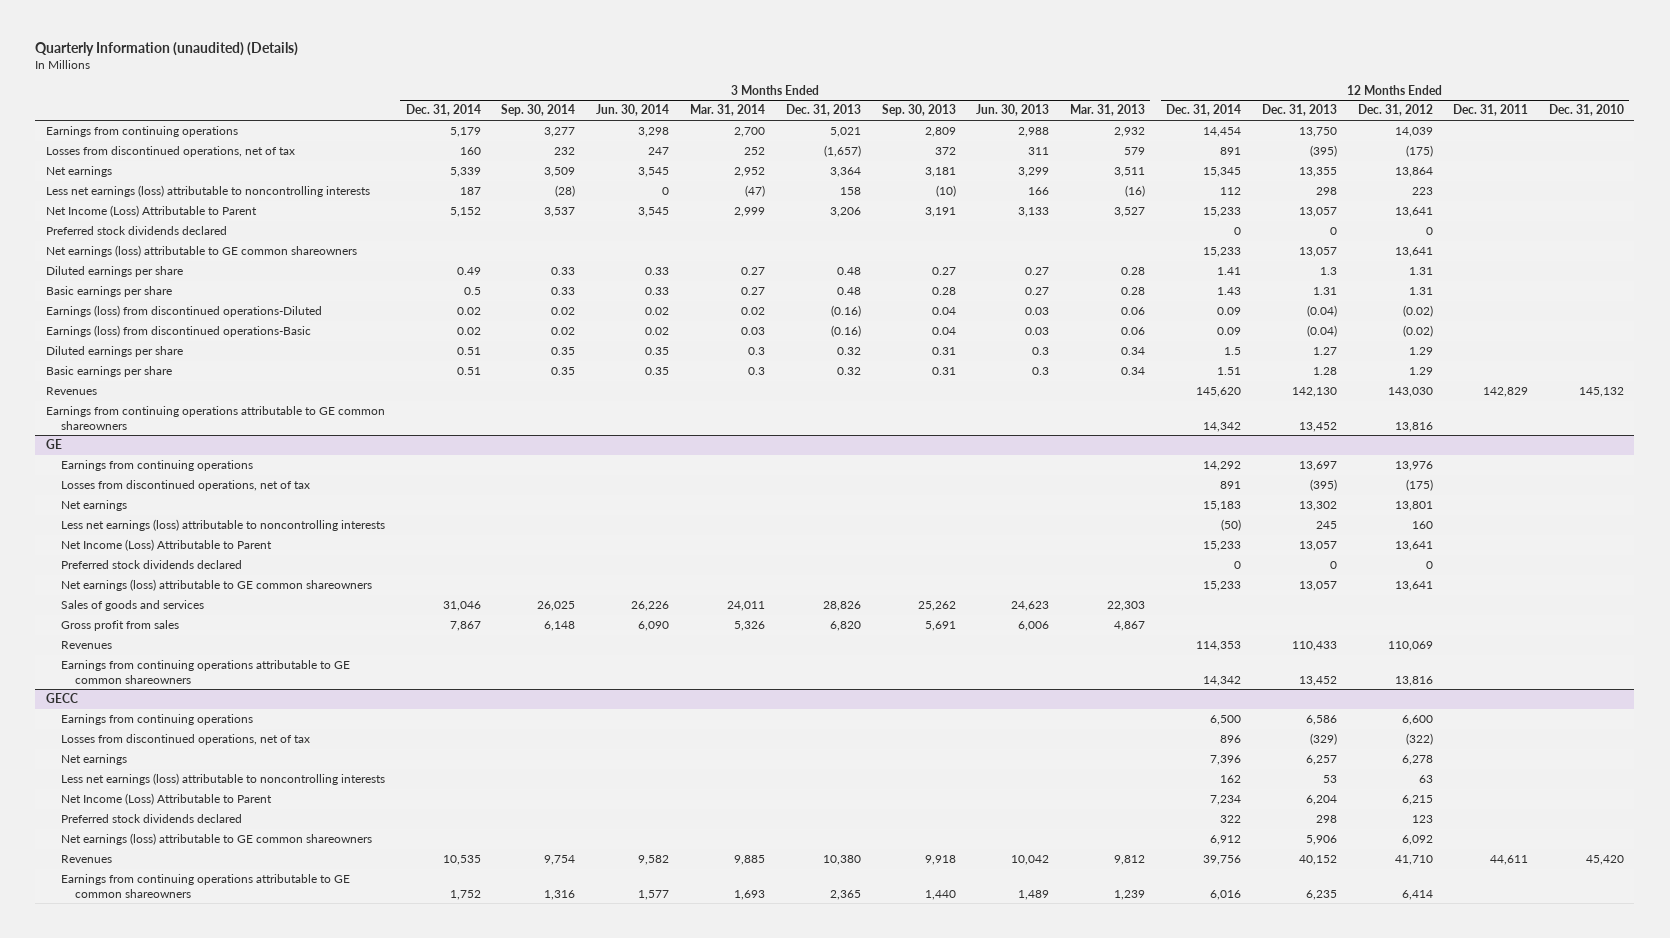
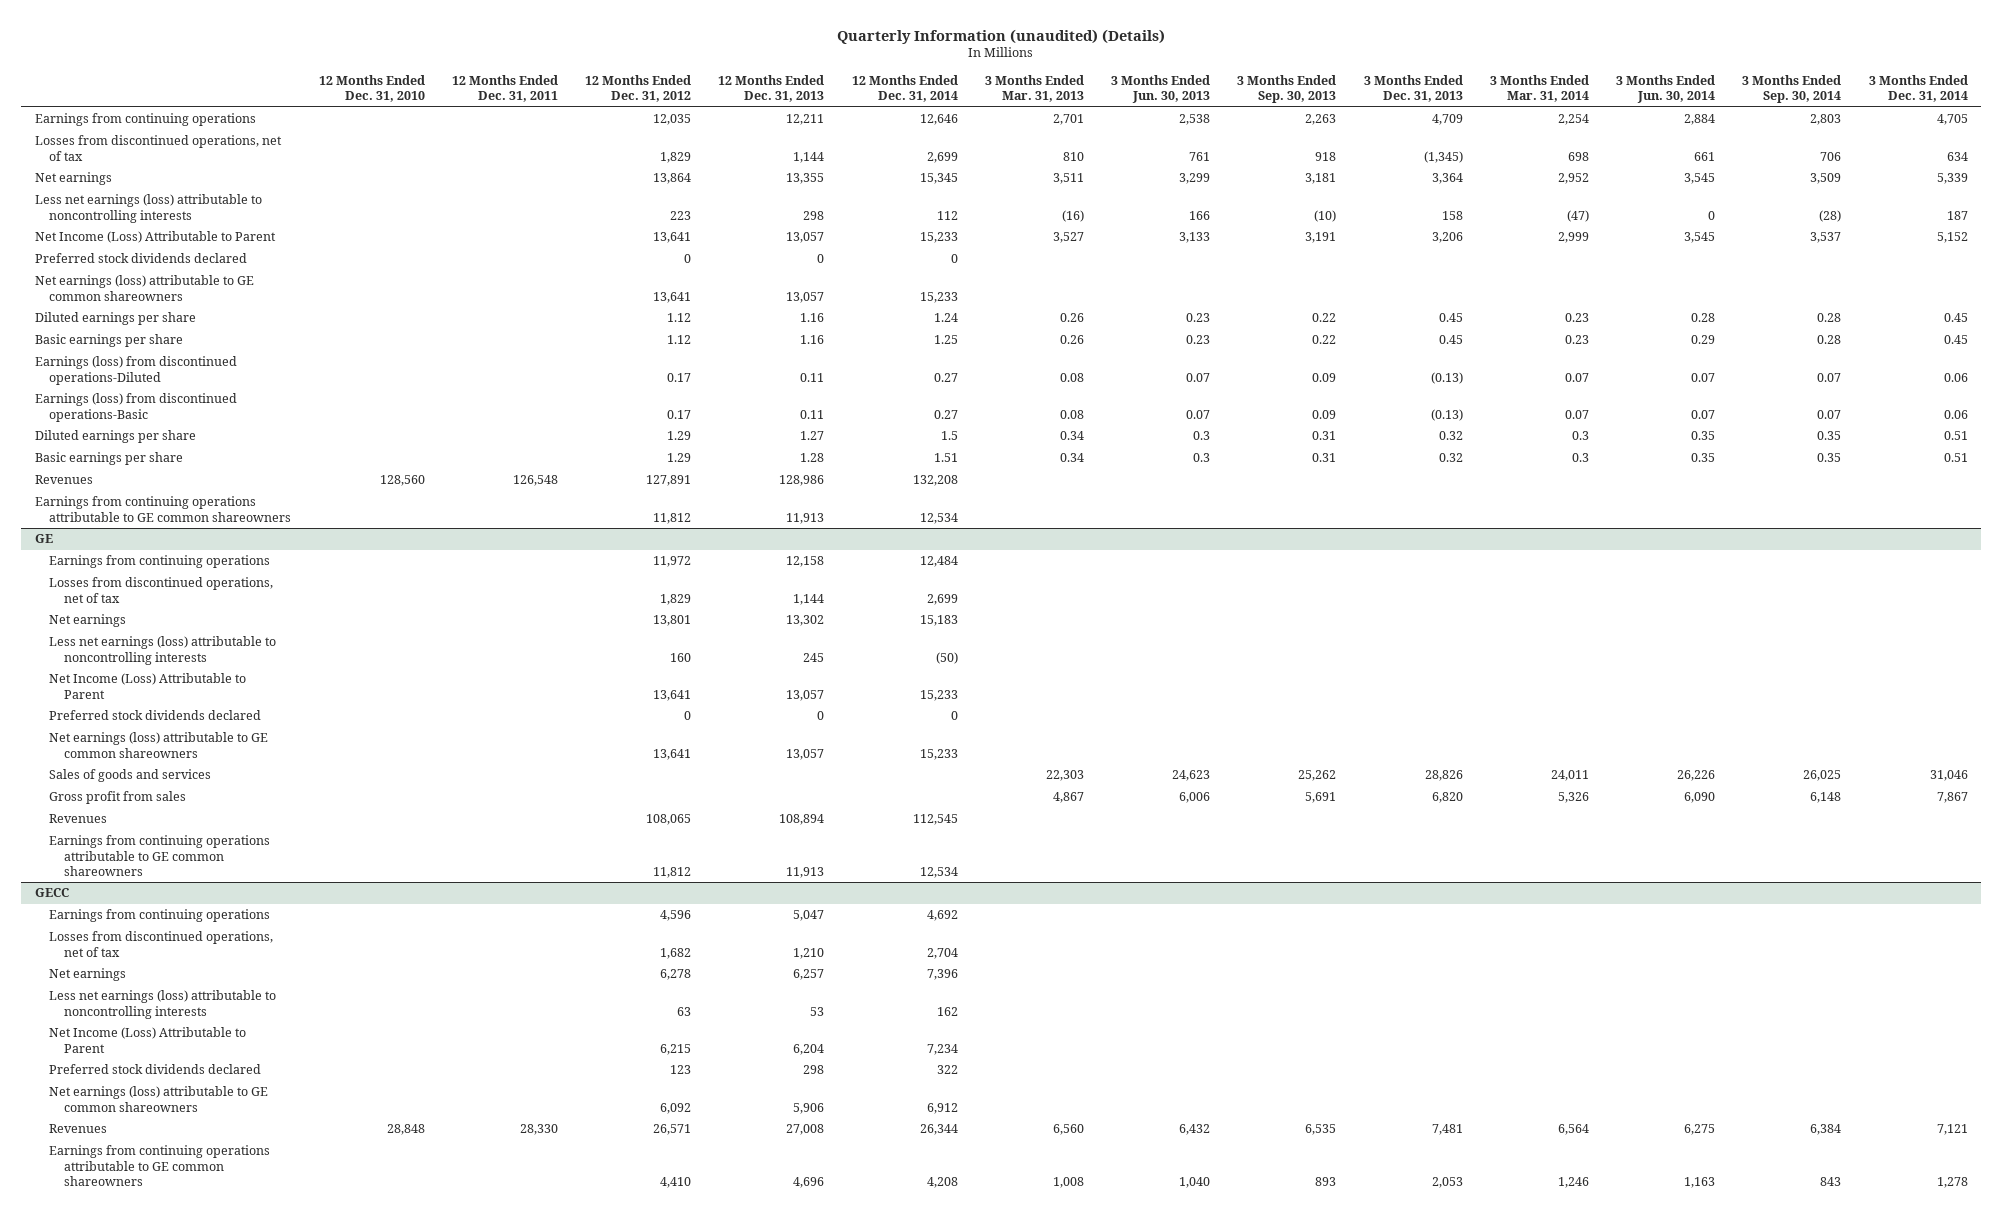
[449,126,481,137] 5,179 -> [1936,114,1968,126] 4,705
[544,126,576,137] 3,277 -> [1810,114,1842,126] 2,803
[638,126,670,137] 3,298 -> [1684,114,1716,126] 2,884
[733,126,765,137] 2,700 -> [1557,114,1589,126] 2,254
[829,126,861,137] 5,021 -> [1431,114,1463,126] 4,709
[924,126,956,137] 2,809 -> [1305,114,1337,126] 2,263
[1018,126,1050,137] 2,988 -> [1179,114,1211,126] 2,538
[1114,126,1146,137] 2,932 -> [1052,114,1084,126] 2,701
[1202,126,1241,137] 14,454 -> [919,114,958,126] 12,646
[1298,126,1337,137] 13,750 -> [786,114,825,126] 12,211
[1394,126,1433,137] 14,039 -> [653,114,692,126] 12,035
[459,146,481,155] 160 -> [1946,151,1968,161] 634
[554,146,576,155] 232 -> [1820,151,1842,161] 706
[648,146,670,155] 247 -> [1694,151,1716,161] 661
[743,146,765,155] 252 -> [1567,151,1589,161] 698
[823,144,861,157] (1,657) -> [1423,150,1463,163] (1,345)
[934,146,956,155] 372 -> [1315,151,1337,161] 918
[1028,146,1050,155] 311 -> [1189,151,1211,161] 761
[1124,146,1146,155] 579 -> [1062,151,1084,161] 810
[1219,146,1241,155] 891 -> [926,151,958,163] 2,699
[1309,144,1337,157] (395) -> [793,151,825,163] 1,144
[1405,144,1433,157] (175) -> [660,151,692,163] 1,829
[456,266,481,275] 0.49 -> [1943,313,1968,323] 0.45
[551,266,576,275] 0.33 -> [1817,313,1842,323] 0.28
[645,266,670,275] 0.33 -> [1691,313,1716,323] 0.28
[740,266,765,275] 0.27 -> [1564,313,1589,323] 0.23
[836,266,861,275] 0.48 -> [1438,313,1463,323] 0.45
[931,266,956,275] 0.27 -> [1312,313,1337,323] 0.22
[1025,266,1050,275] 0.27 -> [1186,313,1211,323] 0.23
[1121,266,1146,275] 0.28 -> [1059,313,1084,323] 0.26
[1216,266,1241,275] 1.41 -> [933,313,958,323] 1.24
[1319,266,1337,275] 1.3 -> [800,313,825,323] 1.16
[1408,266,1433,275] 1.31 -> [667,313,692,323] 1.12
[463,286,481,295] 0.5 -> [1943,335,1968,345] 0.45
[551,286,576,295] 0.33 -> [1817,335,1842,345] 0.28
[645,286,670,295] 0.33 -> [1691,335,1716,345] 0.29
[740,286,765,295] 0.27 -> [1564,335,1589,345] 0.23
[836,286,861,295] 0.48 -> [1438,335,1463,345] 0.45
[931,286,956,295] 0.28 -> [1312,335,1337,345] 0.22
[1025,286,1050,295] 0.27 -> [1186,335,1211,345] 0.23
[1121,286,1146,295] 0.28 -> [1059,335,1084,345] 0.26
[1216,286,1241,295] 1.43 -> [933,335,958,345] 1.25
[1312,286,1337,295] 1.31 -> [800,335,825,345] 1.16
[1408,286,1433,295] 1.31 -> [667,335,692,345] 1.12
[456,306,481,315] 0.02 -> [1943,372,1968,382] 0.06
[551,306,576,315] 0.02 -> [1817,372,1842,382] 0.07
[645,306,670,315] 0.02 -> [1691,372,1716,382] 0.07
[740,306,765,315] 0.02 -> [1564,372,1589,382] 0.07
[830,304,861,317] (0.16) -> [1430,371,1463,384] (0.13)
[931,306,956,315] 0.04 -> [1312,372,1337,382] 0.09
[1025,306,1050,315] 0.03 -> [1186,372,1211,382] 0.07
[1121,306,1146,315] 0.06 -> [1059,372,1084,382] 0.08
[1216,306,1241,315] 0.09 -> [933,372,958,382] 0.27
[1306,304,1337,317] (0.04) -> [800,372,825,382] 0.11
[1402,304,1433,317] (0.02) -> [667,372,692,382] 0.17
[456,326,481,335] 0.02 -> [1943,409,1968,419] 0.06
[551,326,576,335] 0.02 -> [1817,409,1842,419] 0.07
[645,326,670,335] 0.02 -> [1691,409,1716,419] 0.07
[740,326,765,335] 0.03 -> [1564,409,1589,419] 0.07
[830,324,861,337] (0.16) -> [1430,408,1463,421] (0.13)
[931,326,956,335] 0.04 -> [1312,409,1337,419] 0.09
[1025,326,1050,335] 0.03 -> [1186,409,1211,419] 0.07
[1121,326,1146,335] 0.06 -> [1059,409,1084,419] 0.08
[1216,326,1241,335] 0.09 -> [933,409,958,419] 0.27
[1306,324,1337,337] (0.04) -> [800,409,825,419] 0.11
[1402,324,1433,337] (0.02) -> [667,409,692,419] 0.17
[1195,386,1241,397] 145,620 -> [912,475,958,487] 132,208
[1291,386,1337,397] 142,130 -> [779,475,825,487] 128,986
[1387,386,1433,397] 143,030 -> [646,475,692,487] 127,891
[1483,386,1529,397] 142,829 -> [512,475,558,487] 126,548
[1579,386,1625,397] 145,132 -> [379,475,425,487] 128,560
[1202,421,1241,432] 14,342 -> [919,512,958,524] 12,534
[1298,421,1337,432] 13,452 -> [786,512,825,524] 11,913
[1394,421,1433,432] 13,816 -> [653,512,692,524] 11,812
[1202,460,1241,471] 14,292 -> [919,556,958,568] 12,484
[1298,460,1337,471] 13,697 -> [786,556,825,568] 12,158
[1394,460,1433,471] 13,976 -> [653,556,692,568] 11,972
[1219,480,1241,489] 891 -> [926,593,958,605] 2,699
[1309,478,1337,491] (395) -> [793,593,825,605] 1,144
[1405,478,1433,491] (175) -> [660,593,692,605] 1,829
[1195,640,1241,651] 114,353 -> [912,814,958,826] 112,545
[1291,640,1337,651] 110,433 -> [779,814,825,826] 108,894
[1387,640,1433,651] 110,069 -> [646,814,692,826] 108,065
[1202,675,1241,686] 14,342 -> [919,866,958,878] 12,534
[1298,675,1337,686] 13,452 -> [786,866,825,878] 11,913
[1394,675,1433,686] 13,816 -> [653,866,692,878] 11,812
[1209,714,1241,725] 6,500 -> [926,910,958,922] 4,692
[1305,714,1337,725] 6,586 -> [793,910,825,922] 5,047
[1401,714,1433,725] 6,600 -> [660,910,692,922] 4,596
[1219,734,1241,743] 896 -> [926,947,958,959] 2,704
[1309,732,1337,745] (329) -> [793,947,825,959] 1,210
[1405,732,1433,745] (322) -> [660,947,692,959] 1,682
[442,854,481,865] 10,535 -> [1936,1124,1968,1136] 7,121
[544,854,576,865] 9,754 -> [1810,1124,1842,1136] 6,384
[638,854,670,865] 9,582 -> [1684,1124,1716,1136] 6,275
[733,854,765,865] 9,885 -> [1557,1124,1589,1136] 6,564
[822,854,861,865] 10,380 -> [1431,1124,1463,1136] 7,481
[924,854,956,865] 9,918 -> [1305,1124,1337,1136] 6,535
[1011,854,1050,865] 10,042 -> [1179,1124,1211,1136] 6,432
[1114,854,1146,865] 9,812 -> [1052,1124,1084,1136] 6,560
[1202,854,1241,865] 39,756 -> [919,1124,958,1136] 26,344
[1298,854,1337,865] 40,152 -> [786,1124,825,1136] 27,008
[1394,854,1433,865] 41,710 -> [653,1124,692,1136] 26,571
[1490,854,1529,865] 44,611 -> [519,1124,558,1136] 28,330
[1586,854,1625,865] 45,420 -> [386,1124,425,1136] 28,848
[449,889,481,900] 1,752 -> [1936,1176,1968,1188] 1,278
[544,889,576,900] 1,316 -> [1820,1176,1842,1186] 843
[638,889,670,900] 1,577 -> [1684,1176,1716,1188] 1,163
[733,889,765,900] 1,693 -> [1557,1176,1589,1188] 1,246
[829,889,861,900] 2,365 -> [1431,1176,1463,1188] 2,053
[924,889,956,900] 1,440 -> [1315,1176,1337,1186] 893
[1018,889,1050,900] 1,489 -> [1179,1176,1211,1188] 1,040
[1114,889,1146,900] 1,239 -> [1052,1176,1084,1188] 1,008
[1209,889,1241,900] 6,016 -> [926,1176,958,1188] 4,208
[1305,889,1337,900] 6,235 -> [793,1176,825,1188] 4,696
[1401,889,1433,900] 6,414 -> [660,1176,692,1188] 4,410

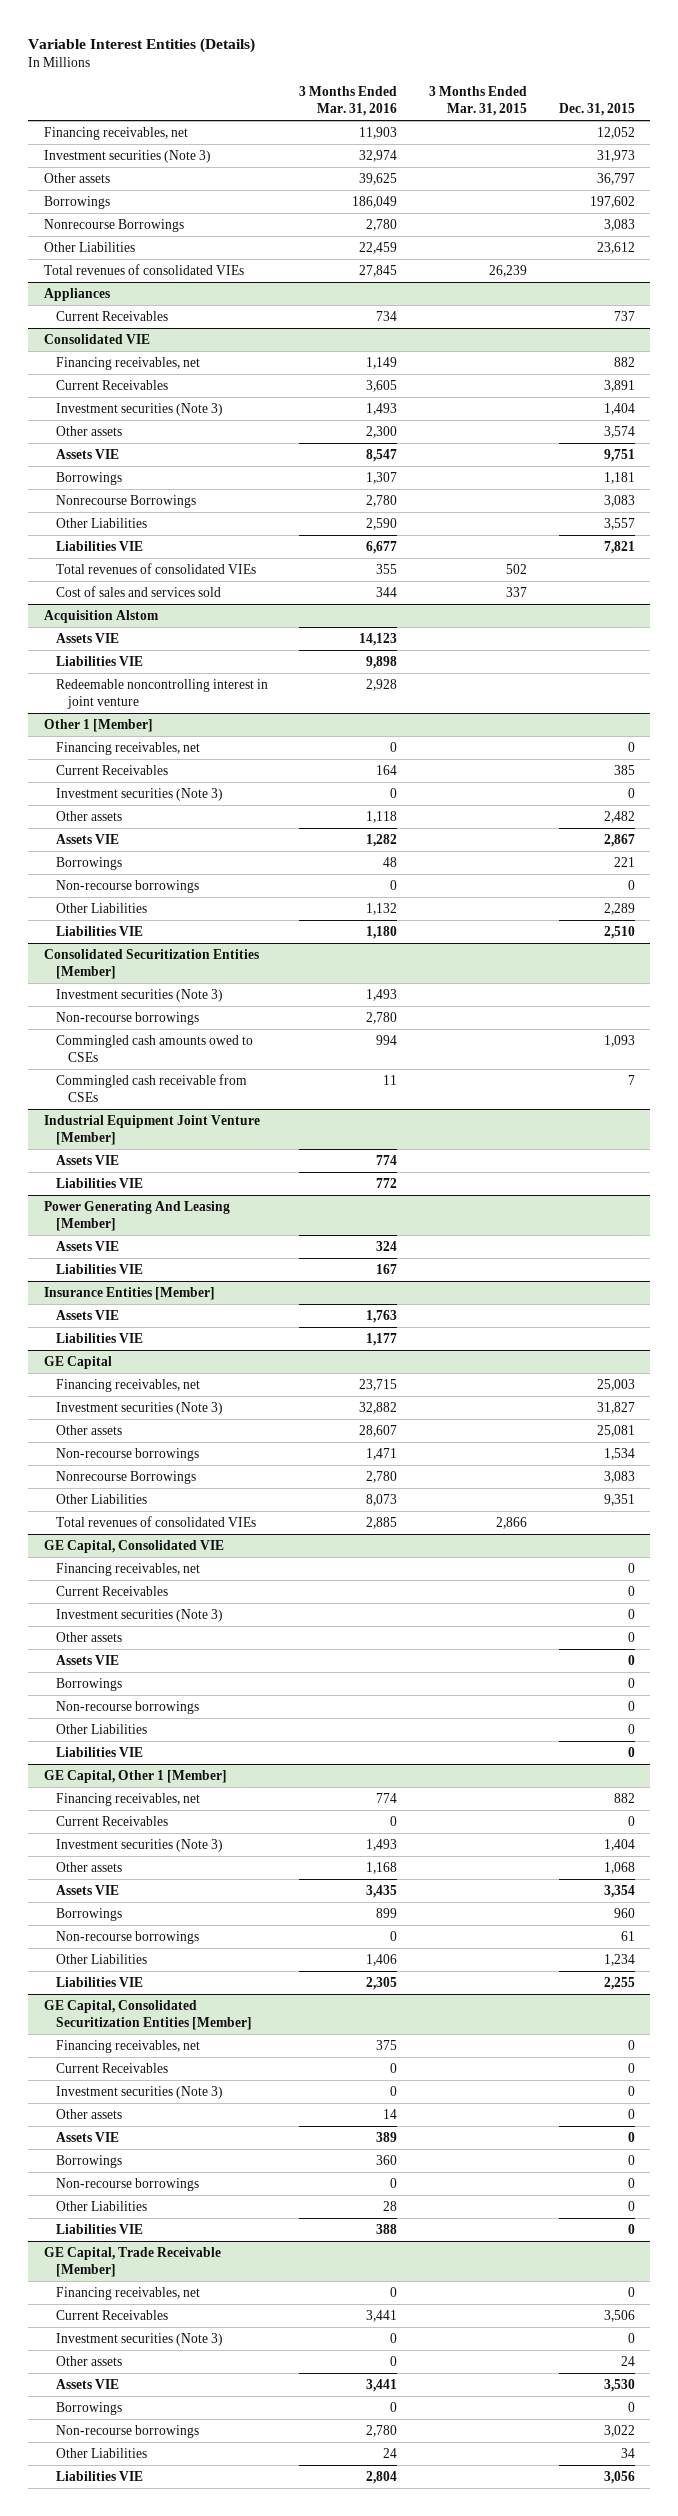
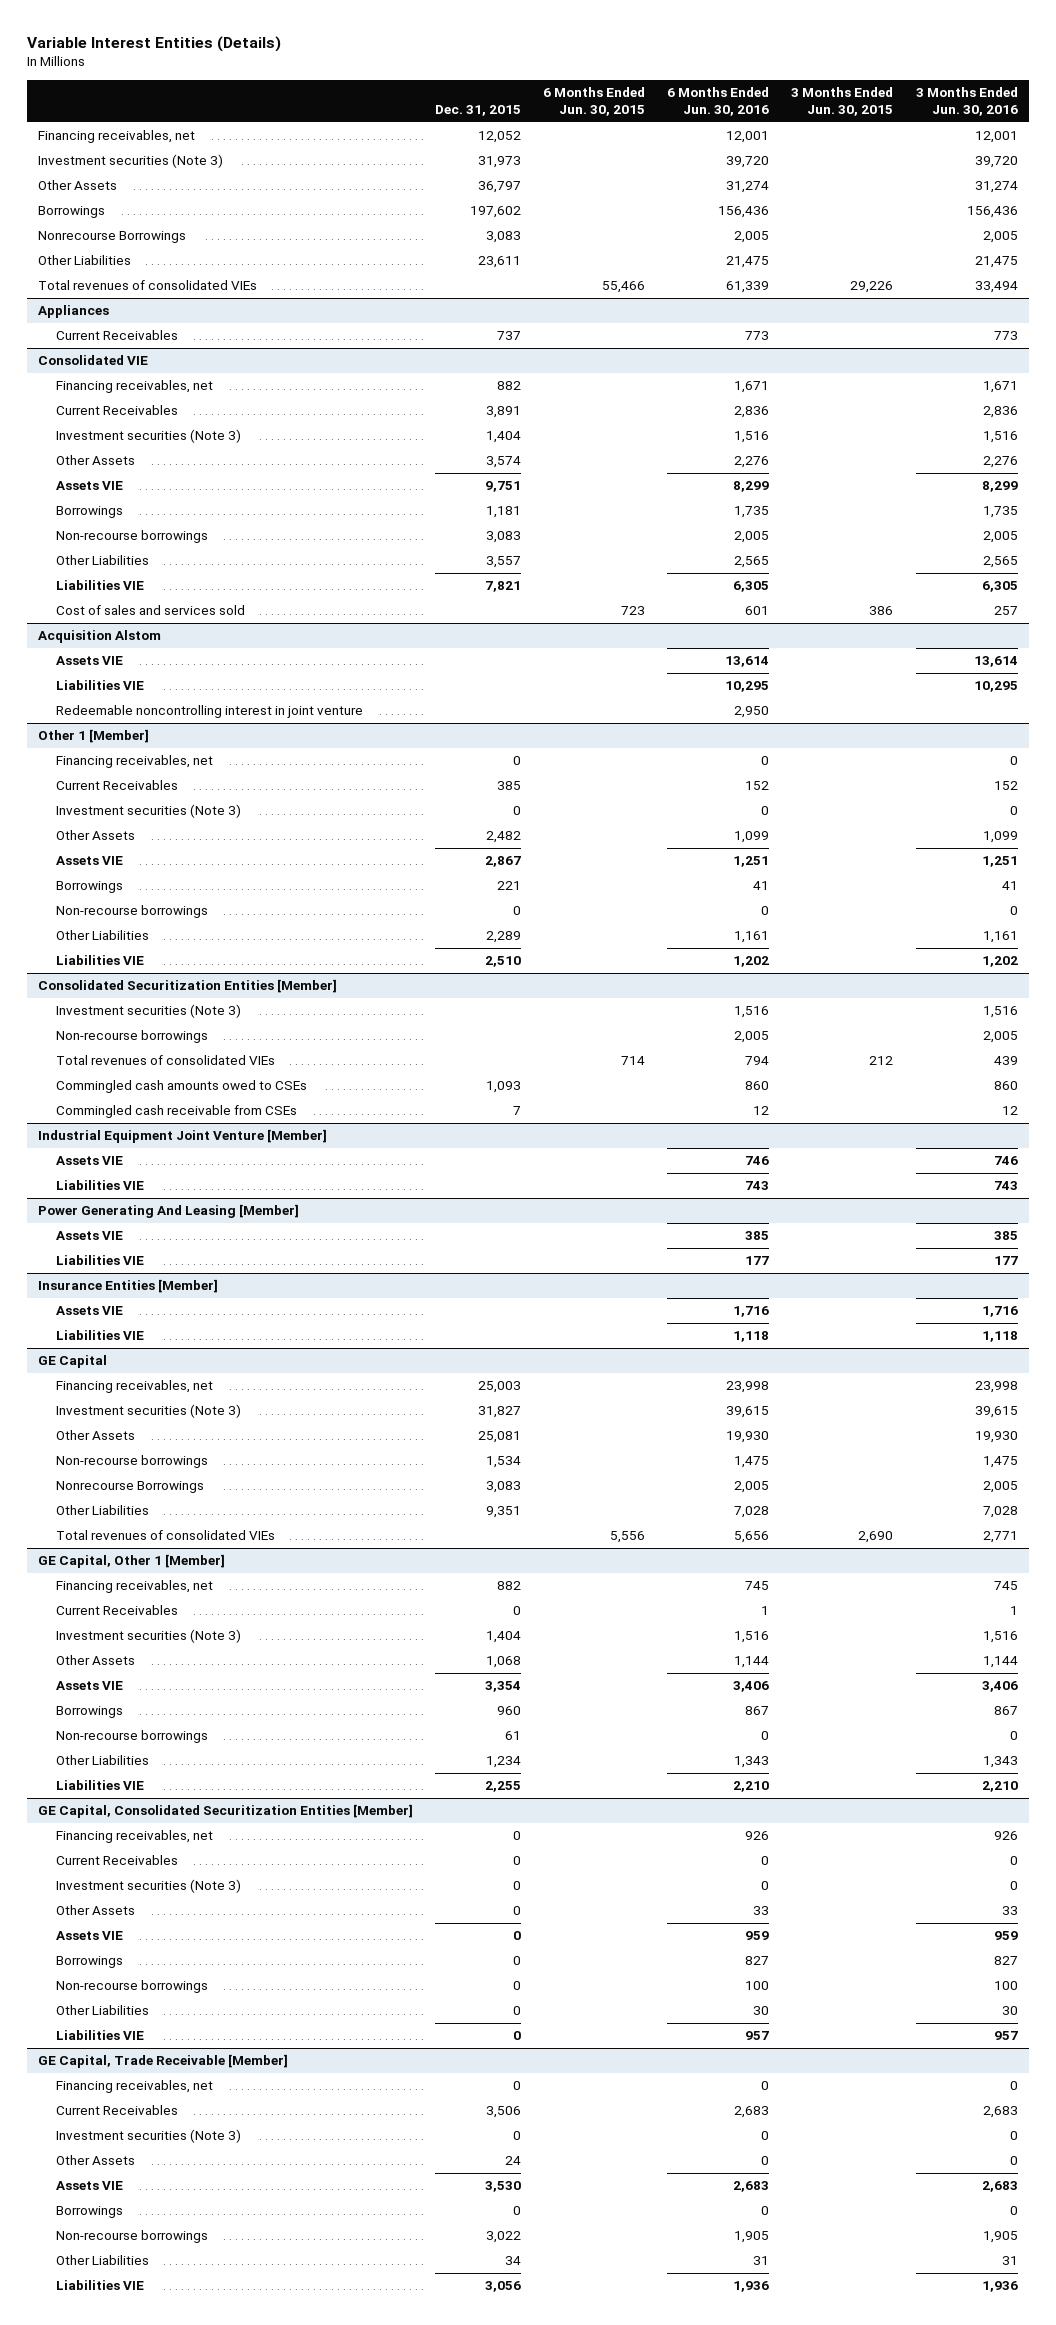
[299,86,398,117] 3 Months Ended Mar. 31, 2016 -> none
[428,86,527,117] 3 Months Ended Mar. 31, 2015 -> none
none -> [543,87,646,116] 6 Months Ended Jun. 30, 2015
none -> [667,87,770,116] 6 Months Ended Jun. 30, 2016
none -> [791,87,894,116] 3 Months Ended Jun. 30, 2015
none -> [915,87,1018,116] 3 Months Ended Jun. 30, 2016
[43,172,110,183] Other assets -> [38,180,118,191] Other Assets
[596,241,635,254] 23,612 -> [478,256,522,269] 23,611
[55,425,122,436] Other assets -> [56,455,136,466] Other Assets
[55,494,196,508] Nonrecourse Borrowings -> [56,530,209,544] Non-recourse borrowings
[55,562,256,574] Total revenues of consolidated VIEs -> none
[55,810,122,821] Other assets -> [56,830,136,841] Other Assets
none -> [56,1055,276,1066] Total revenues of consolidated VIEs
[55,1424,122,1435] Other assets -> [56,1430,136,1441] Other Assets
[43,1539,224,1553] GE Capital, Consolidated VIE -> none
[55,1562,200,1576] Financing receivables, net -> none
[55,1585,168,1596] Current Receivables -> none
[55,1608,223,1622] Investment securities (Note 3) -> none
[55,1631,122,1642] Other assets -> none
[55,1654,119,1665] Assets VIE -> none
[55,1677,122,1691] Borrowings -> none
[55,1700,199,1714] Non-recourse borrowings -> none
[55,1723,147,1734] Other Liabilities -> none
[55,1746,143,1757] Liabilities VIE -> none
[55,1861,122,1872] Other assets -> [56,1655,136,1666] Other Assets
[55,2108,122,2119] Other assets -> [56,1905,136,1916] Other Assets
[55,2355,122,2366] Other assets -> [56,2155,136,2166] Other Assets

